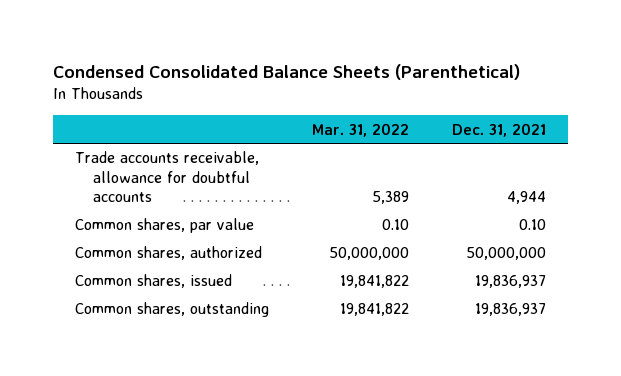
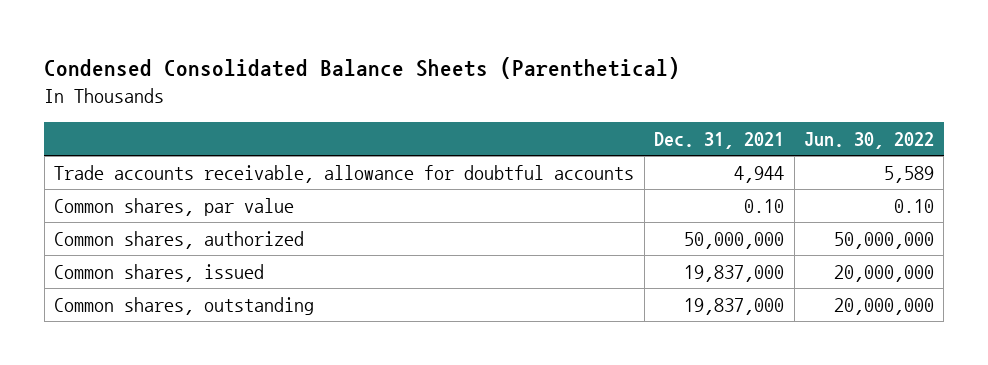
[311,122,409,137] Mar. 31, 2022 -> none
none -> [804,131,935,149] Jun. 30, 2022
[475,275,547,289] 19,836,937 -> [684,264,785,282] 19,837,000
[475,303,547,317] 19,836,937 -> [684,297,785,315] 19,837,000

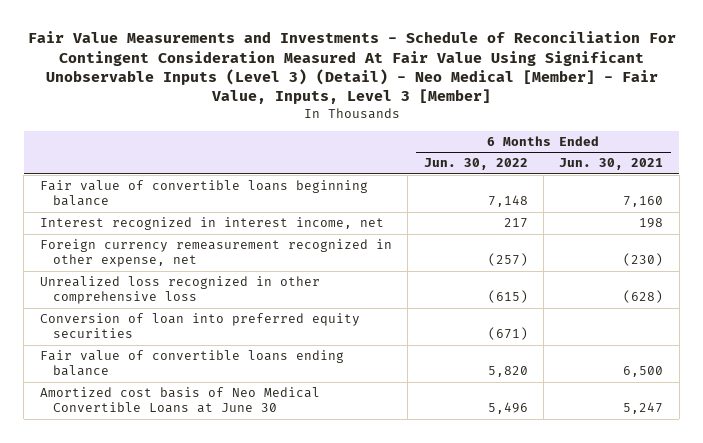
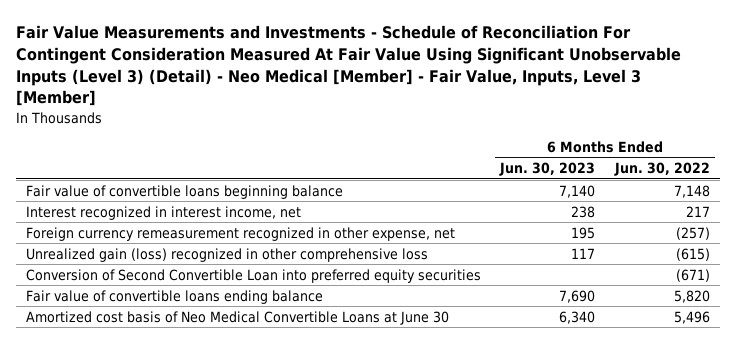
[559,158,664,171] Jun. 30, 2021 -> none
none -> [499,162,596,177] Jun. 30, 2023
[39,276,320,305] Unrealized loss recognized in other comprehensive loss -> [25,247,428,262] Unrealized gain (loss) recognized in other comprehensive loss
[39,313,360,339] Conversion of loan into preferred equity securities -> [25,268,481,283] Conversion of Second Convertible Loan into preferred equity securities

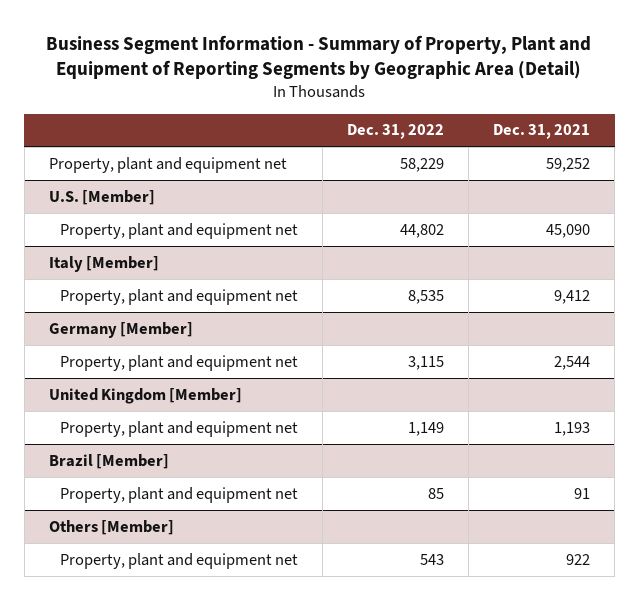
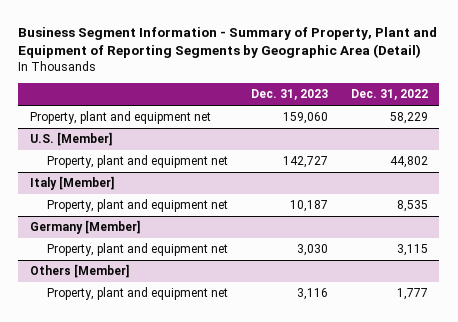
[493,124,591,140] Dec. 31, 2021 -> none
none -> [251,89,329,101] Dec. 31, 2023
[48,387,242,404] United Kingdom [Member] -> none
[60,420,299,437] Property, plant and equipment net -> none
[48,453,169,469] Brazil [Member] -> none
[60,486,299,503] Property, plant and equipment net -> none
[420,553,445,565] 543 -> [396,288,428,301] 1,777

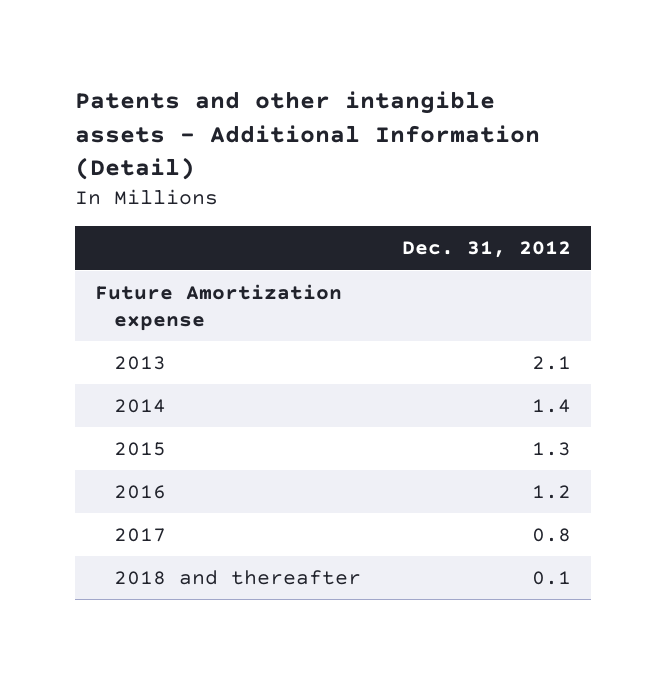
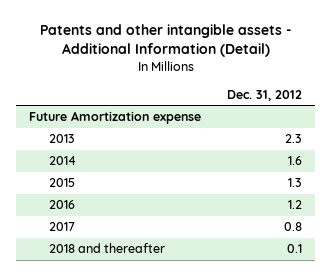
[531,356,571,371] 2.1 -> [285,134,303,144] 2.3
[531,399,571,414] 1.4 -> [288,156,303,166] 1.6

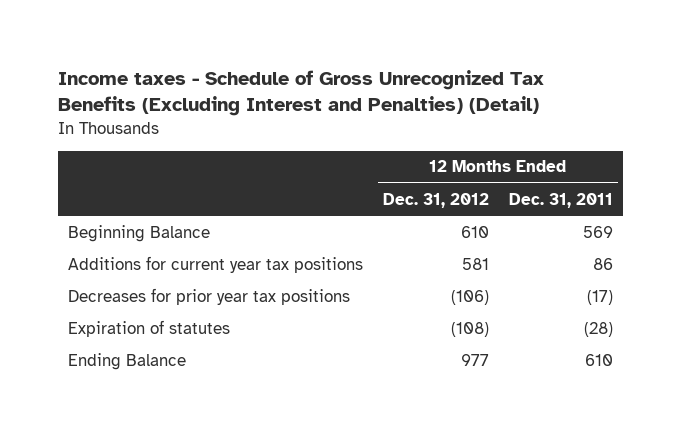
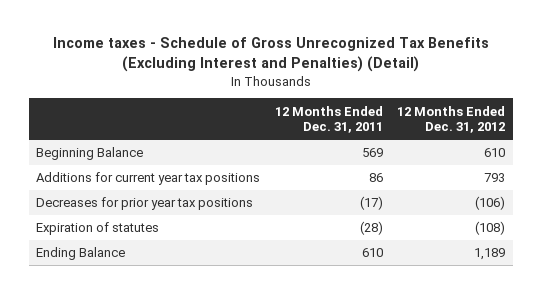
[462,257,490,270] 581 -> [484,173,506,183] 793
[461,353,490,366] 977 -> [474,248,506,261] 1,189

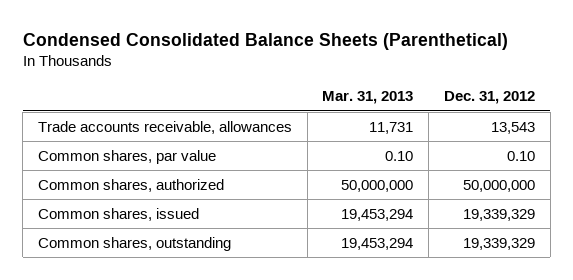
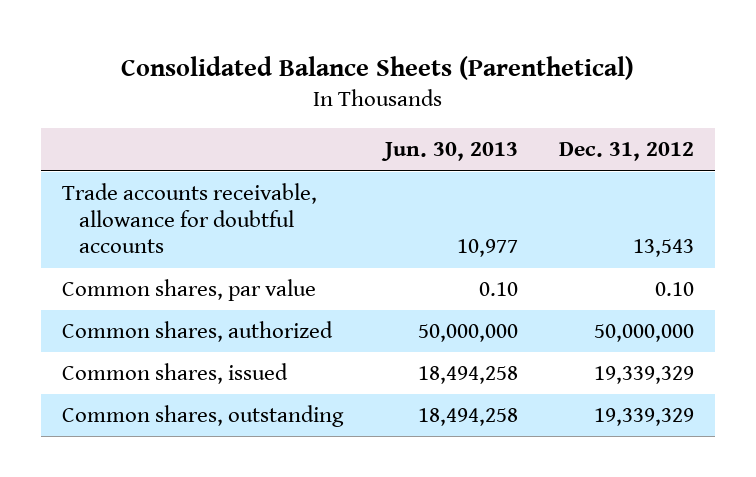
[22,33,508,51] Condensed Consolidated Balance Sheets (Parenthetical) -> [121,55,635,80] Consolidated Balance Sheets (Parenthetical)
[322,91,414,105] Mar. 31, 2013 -> none
none -> [380,142,518,162] Jun. 30, 2013
[37,120,292,134] Trade accounts receivable, allowances -> [61,183,317,254] Trade accounts receivable, allowance for doubtful accounts

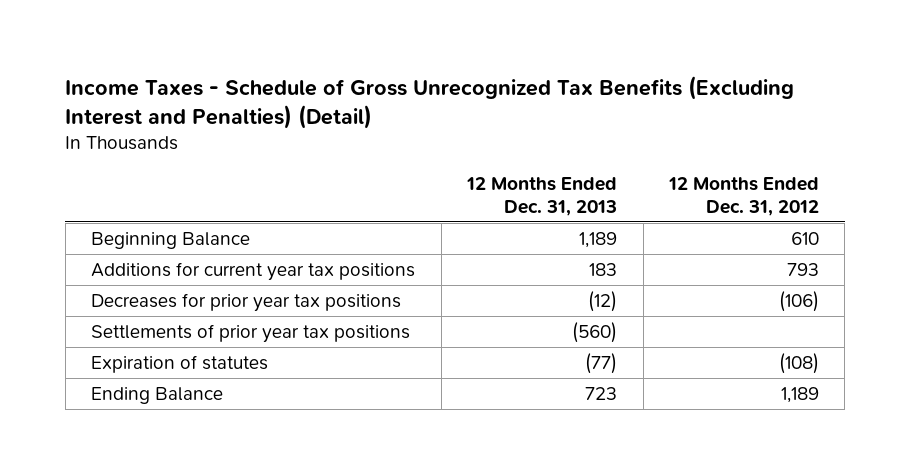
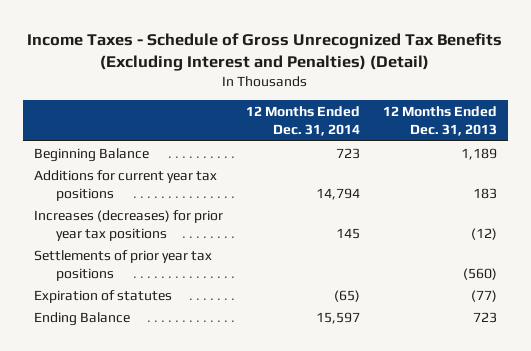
[668,177,820,216] 12 Months Ended Dec. 31, 2012 -> none
none -> [245,105,360,137] 12 Months Ended Dec. 31, 2014
[91,292,402,312] Decreases for prior year tax positions -> [34,209,224,241] Increases (decreases) for prior year tax positions

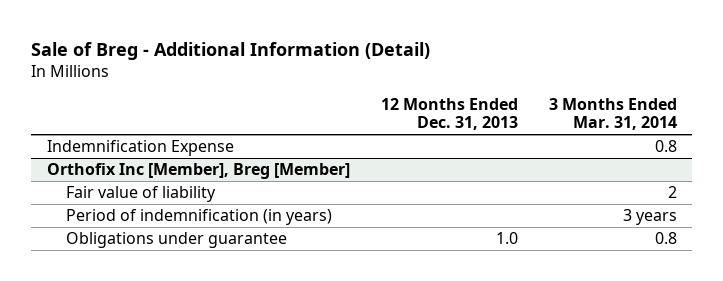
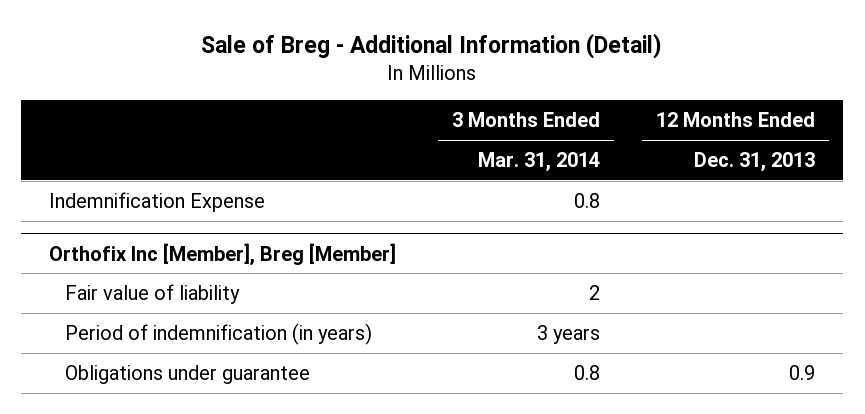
[495,232,518,245] 1.0 -> [789,365,816,381] 0.9

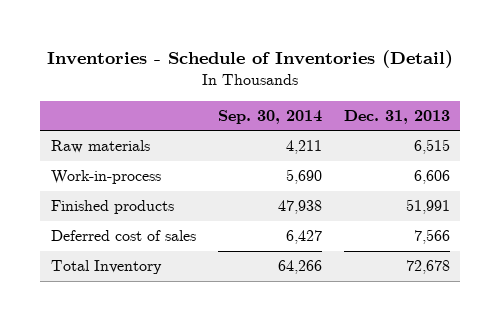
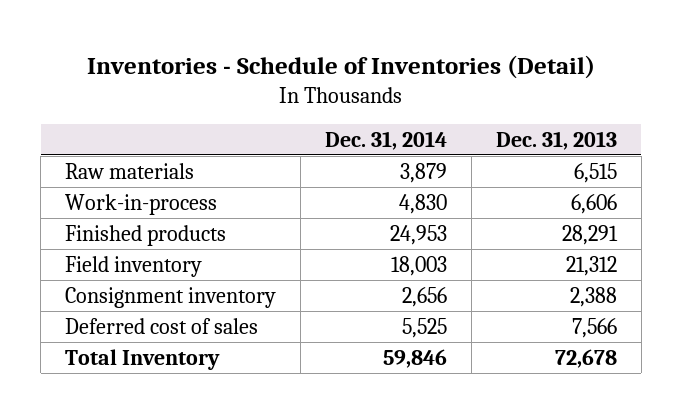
[217,109,322,124] Sep. 30, 2014 -> none
none -> [325,130,448,150] Dec. 31, 2014
[405,199,450,215] 51,991 -> [561,224,618,245] 28,291
none -> [65,255,203,277] Field inventory
none -> [65,286,277,308] Consignment inventory

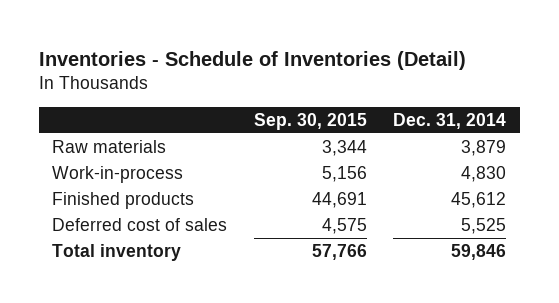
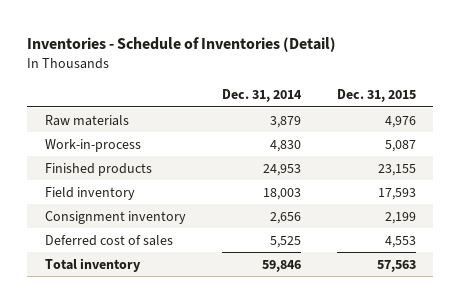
[253,112,367,130] Sep. 30, 2015 -> none
none -> [336,88,416,102] Dec. 31, 2015
[451,192,507,209] 45,612 -> [262,163,301,176] 24,953
none -> [45,186,136,200] Field inventory
none -> [45,210,187,224] Consignment inventory

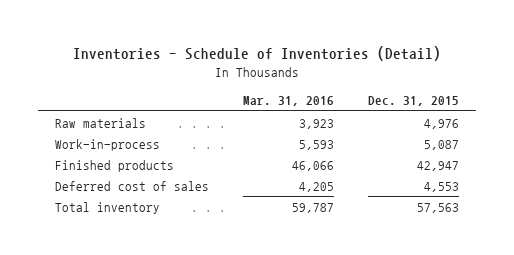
[221,88,302,102] Dec. 31, 2014 -> none
none -> [242,96,334,107] Mar. 31, 2016
[45,186,136,200] Field inventory -> none
[45,210,187,224] Consignment inventory -> none
[377,163,416,176] 23,155 -> [416,160,459,171] 42,947

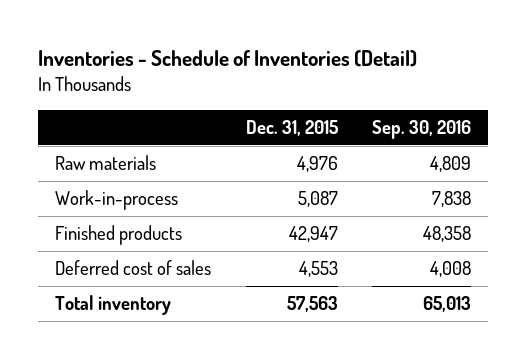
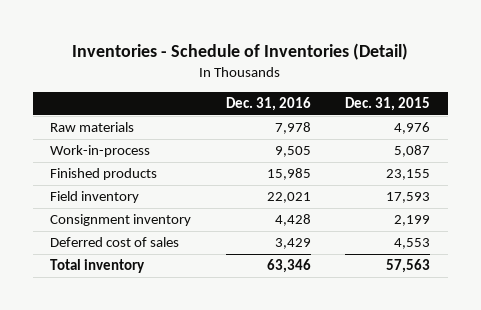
[371,119,471,139] Sep. 30, 2016 -> none
none -> [225,97,311,112] Dec. 31, 2016
[288,226,338,243] 42,947 -> [386,169,431,181] 23,155
none -> [50,191,140,204] Field inventory
none -> [50,214,192,227] Consignment inventory

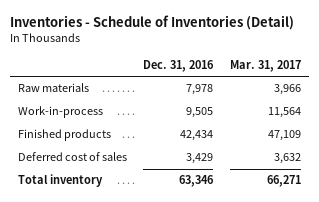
[345,97,431,112] Dec. 31, 2015 -> none
none -> [229,60,301,73] Mar. 31, 2017
[50,191,140,204] Field inventory -> none
[50,214,192,227] Consignment inventory -> none
[266,168,311,181] 15,985 -> [180,130,214,142] 42,434

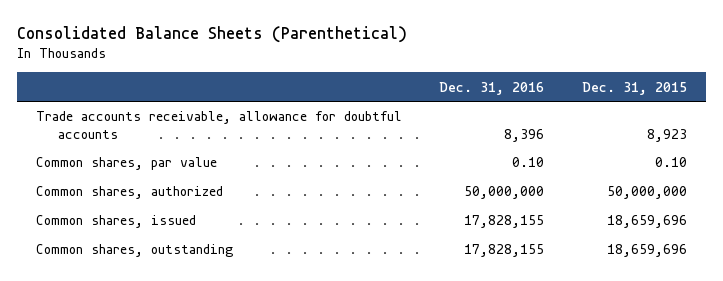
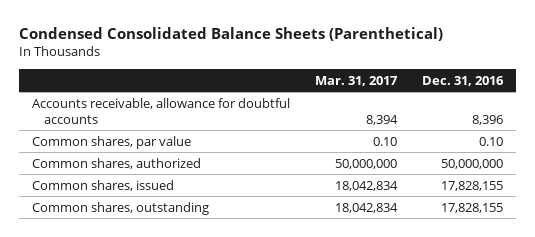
[17,26,408,44] Consolidated Balance Sheets (Parenthetical) -> [19,26,444,41] Condensed Consolidated Balance Sheets (Parenthetical)
[582,81,688,95] Dec. 31, 2015 -> none
none -> [315,75,399,86] Mar. 31, 2017
[35,111,402,139] Trade accounts receivable, allowance for doubtful accounts -> [31,97,290,124] Accounts receivable, allowance for doubtful accounts

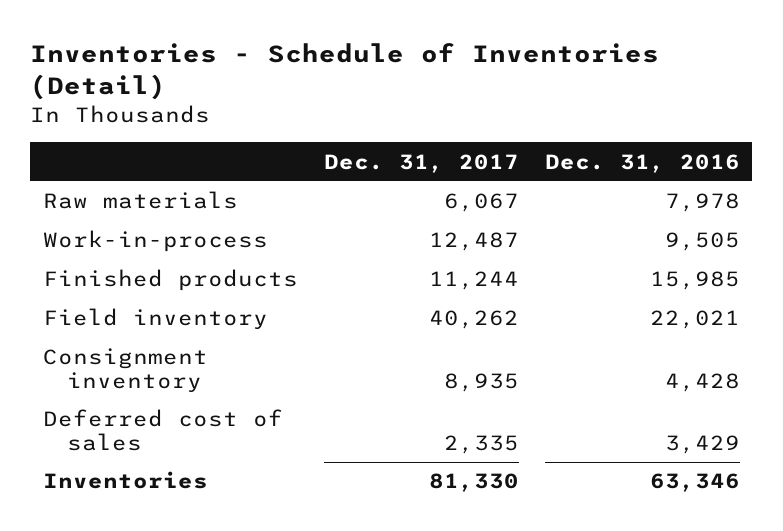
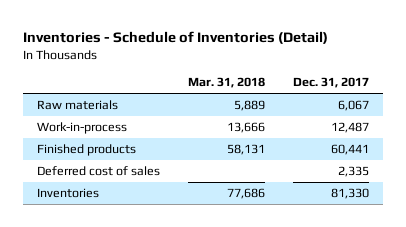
[544,153,740,173] Dec. 31, 2016 -> none
none -> [187,77,265,89] Mar. 31, 2018
[43,308,269,331] Field inventory -> none
[43,348,209,394] Consignment inventory -> none
[428,271,519,291] 11,244 -> [330,143,369,155] 60,441

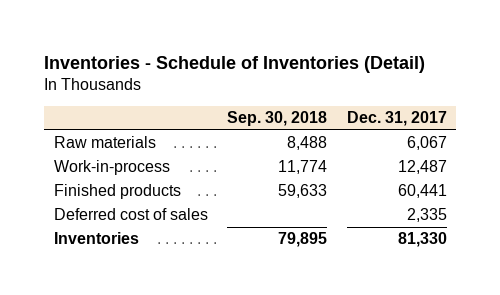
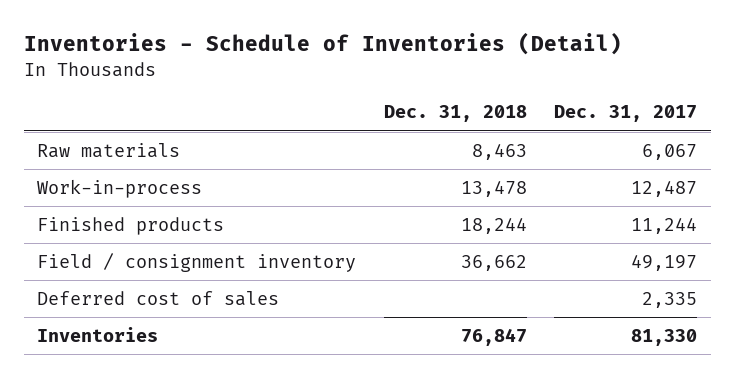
[227,111,328,127] Sep. 30, 2018 -> none
none -> [383,105,527,123] Dec. 31, 2018
[397,184,447,199] 60,441 -> [631,218,698,235] 11,244
none -> [37,253,357,273] Field / consignment inventory

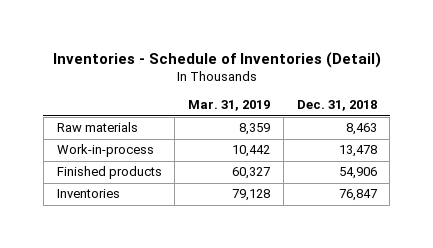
[554,105,698,123] Dec. 31, 2017 -> none
none -> [188,100,271,112] Mar. 31, 2019
[37,253,357,273] Field / consignment inventory -> none
[37,291,280,307] Deferred cost of sales -> none
[460,218,527,235] 18,244 -> [338,167,377,180] 54,906

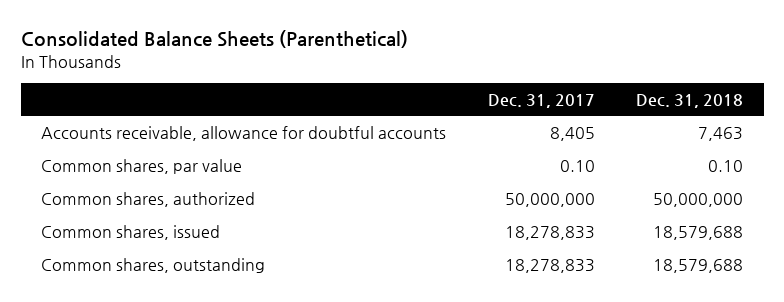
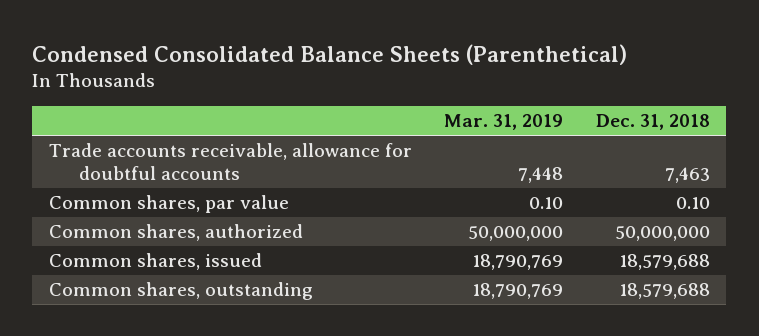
[20,30,408,49] Consolidated Balance Sheets (Parenthetical) -> [32,43,628,65] Condensed Consolidated Balance Sheets (Parenthetical)
[487,93,595,108] Dec. 31, 2017 -> none
none -> [444,114,564,131] Mar. 31, 2019
[41,125,447,141] Accounts receivable, allowance for doubtful accounts -> [48,142,412,181] Trade accounts receivable, allowance for doubtful accounts

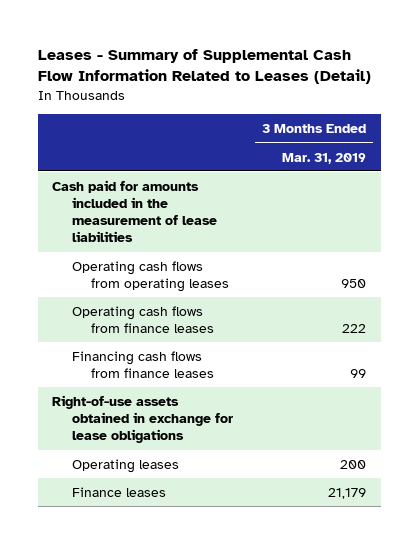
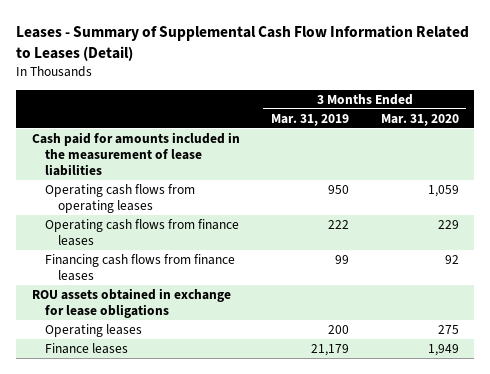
none -> [380,113,459,126] Mar. 31, 2020
[52,394,233,444] Right-of-use assets obtained in exchange for lease obligations -> [31,288,231,318] ROU assets obtained in exchange for lease obligations

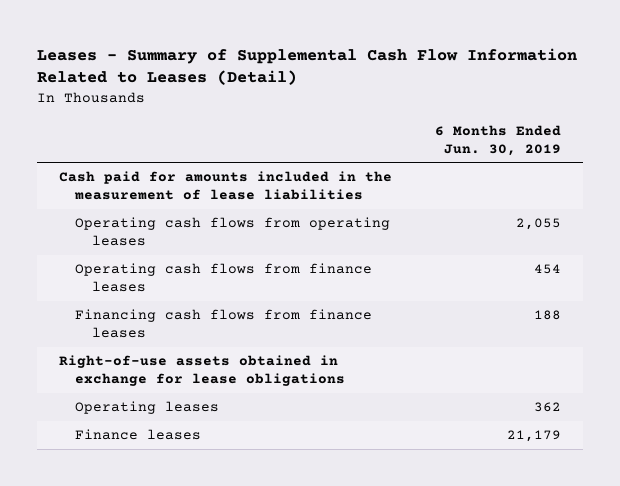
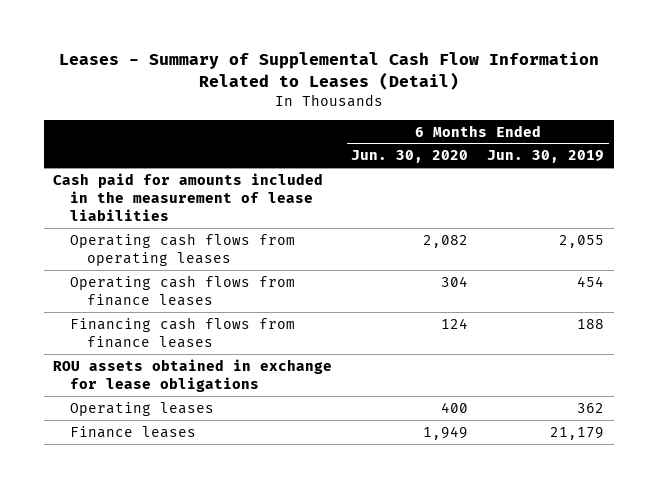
none -> [351,150,469,164] Jun. 30, 2020
[58,355,346,386] Right-of-use assets obtained in exchange for lease obligations -> [53,358,333,392] ROU assets obtained in exchange for lease obligations

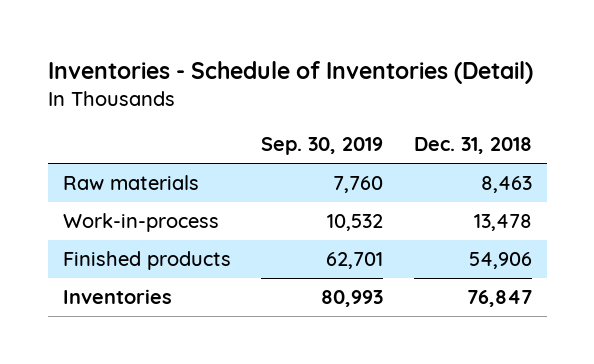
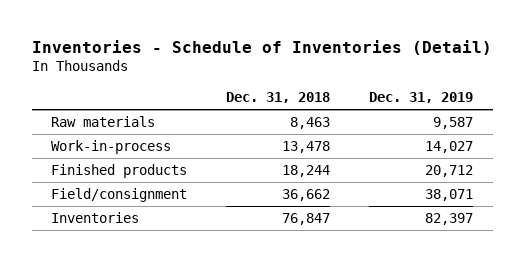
[261,137,384,156] Sep. 30, 2019 -> none
none -> [369,92,474,104] Dec. 31, 2019
[468,251,532,269] 54,906 -> [282,164,331,177] 18,244
none -> [51,187,188,202] Field/consignment

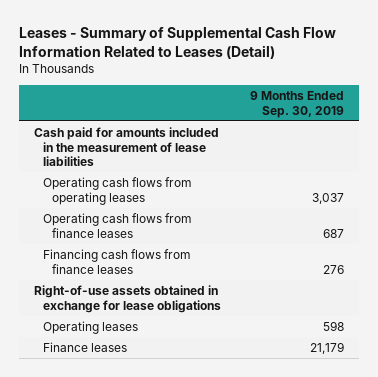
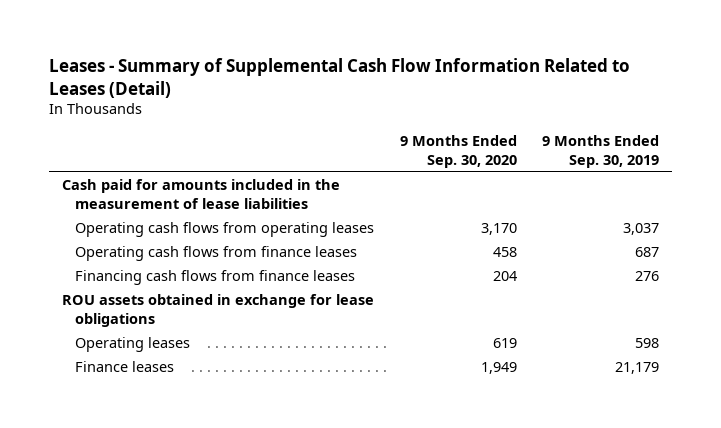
none -> [399,135,517,168] 9 Months Ended Sep. 30, 2020
[33,284,221,313] Right-of-use assets obtained in exchange for lease obligations -> [61,294,374,328] ROU assets obtained in exchange for lease obligations

